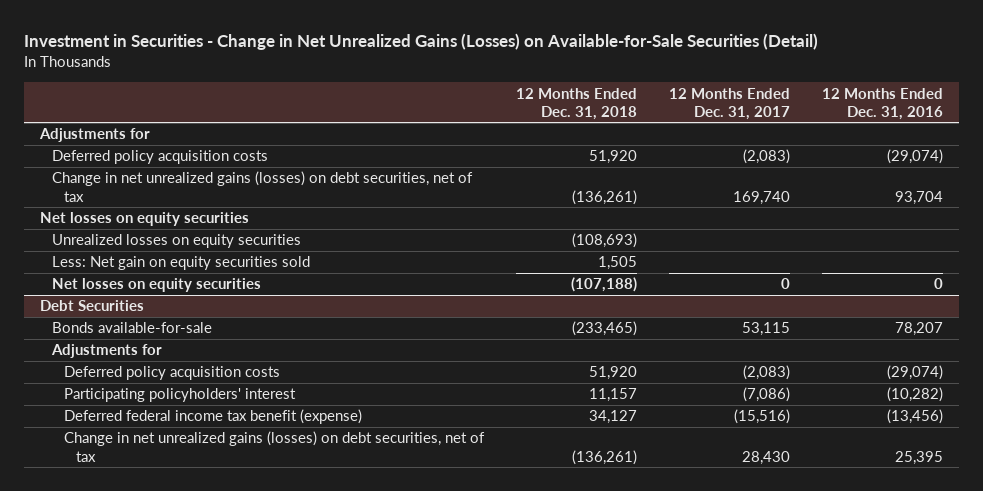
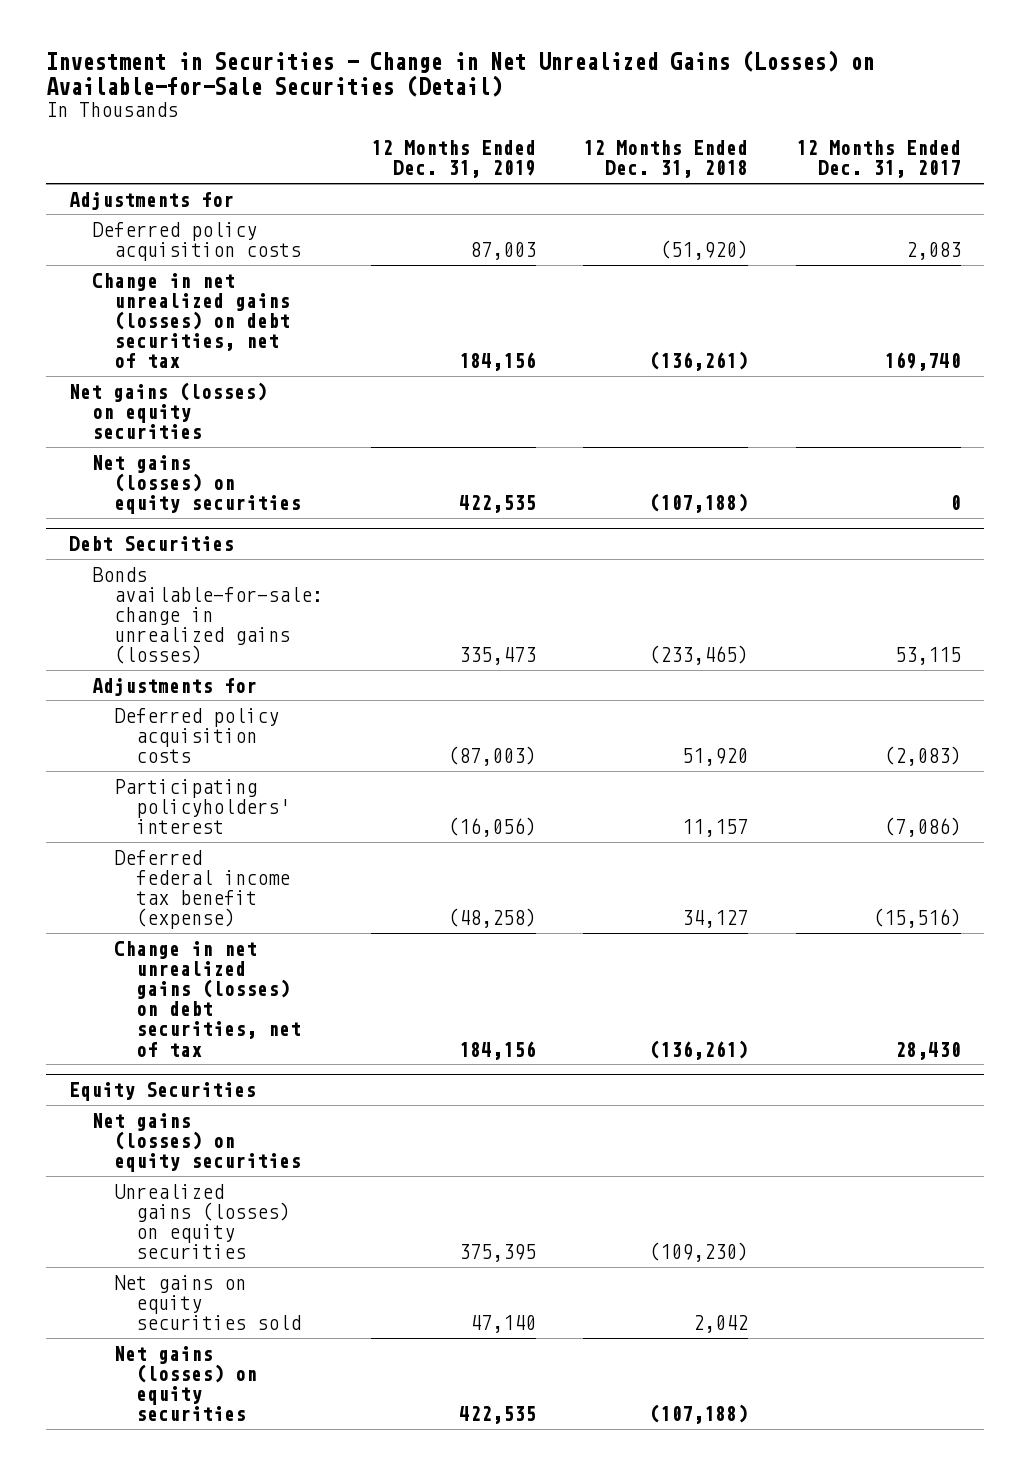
[822,87,944,120] 12 Months Ended Dec. 31, 2016 -> none
none -> [370,140,536,179] 12 Months Ended Dec. 31, 2019
[589,150,638,165] 51,920 -> [660,239,749,260] (51,920)
[743,149,791,165] (2,083) -> [905,241,961,260] 2,083
[52,234,302,249] Unrealized losses on equity securities -> none
[52,256,311,271] Less: Net gain on equity securities sold -> none
[40,212,250,227] Net losses on equity securities -> [69,381,268,439] Net gains (losses) on equity securities
[52,278,262,293] Net losses on equity securities -> [91,454,302,514] Net gains (losses) on equity securities
[52,322,213,334] Bonds available-for-sale -> [91,566,324,665] Bonds available-for-sale: change in unrealized gains (losses)
none -> [69,1081,257,1101] Equity Securities
none -> [91,1112,302,1172] Net gains (losses) on equity securities
none -> [114,1183,291,1260] Unrealized gains (losses) on equity securities
none -> [114,1274,302,1330] Net gains on equity securities sold
none -> [114,1345,258,1422] Net gains (losses) on equity securities

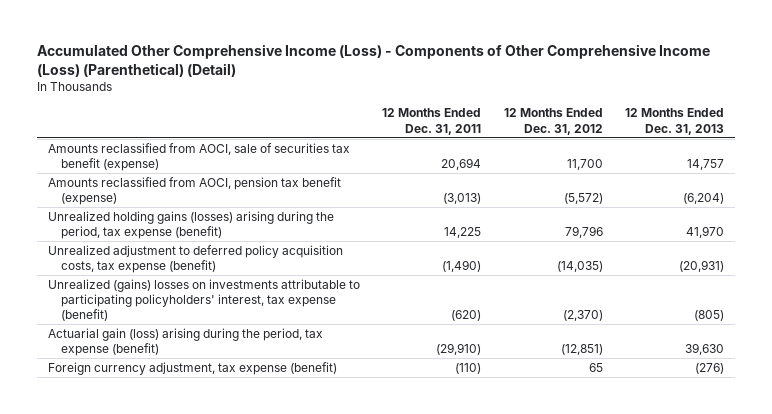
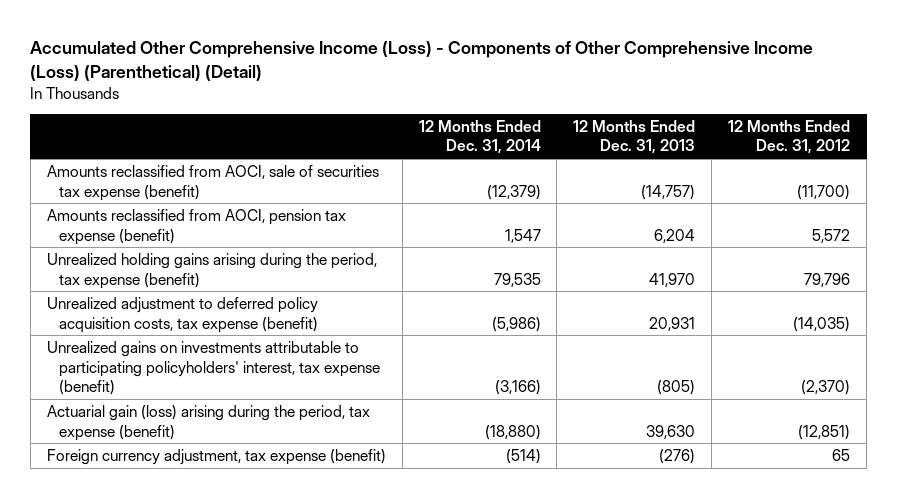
[382,108,482,135] 12 Months Ended Dec. 31, 2011 -> none
none -> [418,119,541,155] 12 Months Ended Dec. 31, 2014
[48,142,351,172] Amounts reclassified from AOCI, sale of securities tax benefit (expense) -> [46,164,379,201] Amounts reclassified from AOCI, sale of securities tax expense (benefit)
[566,159,603,171] 11,700 -> [797,184,851,200] (11,700)
[686,159,724,171] 14,757 -> [641,184,696,200] (14,757)
[48,176,342,206] Amounts reclassified from AOCI, pension tax benefit (expense) -> [46,208,346,245] Amounts reclassified from AOCI, pension tax expense (benefit)
[563,193,603,205] (5,572) -> [812,228,851,243] 5,572
[682,193,724,205] (6,204) -> [654,228,696,243] 6,204
[48,210,335,240] Unrealized holding gains (losses) arising during the period, tax expense (benefit) -> [46,252,377,289] Unrealized holding gains arising during the period, tax expense (benefit)
[678,260,724,273] (20,931) -> [649,316,696,331] 20,931
[48,278,361,322] Unrealized (gains) losses on investments attributable to participating policyholders' interest, tax expense (benefit) -> [46,340,380,396] Unrealized gains on investments attributable to participating policyholders' interest, tax expense (benefit)

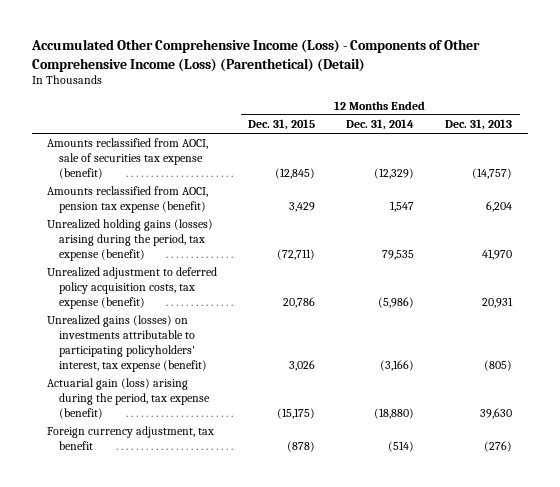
[728,119,851,155] 12 Months Ended Dec. 31, 2012 -> none
none -> [248,119,316,131] Dec. 31, 2015
[486,184,541,200] (12,379) -> [374,168,415,180] (12,329)
[46,252,377,289] Unrealized holding gains arising during the period, tax expense (benefit) -> [47,219,214,262] Unrealized holding gains (losses) arising during the period, tax expense (benefit)
[46,340,380,396] Unrealized gains on investments attributable to participating policyholders' interest, tax expense (benefit) -> [47,315,207,372] Unrealized gains (losses) on investments attributable to participating policyholders' interest, tax expense (benefit)
[46,448,386,465] Foreign currency adjustment, tax expense (benefit) -> [47,426,215,451] Foreign currency adjustment, tax benefit

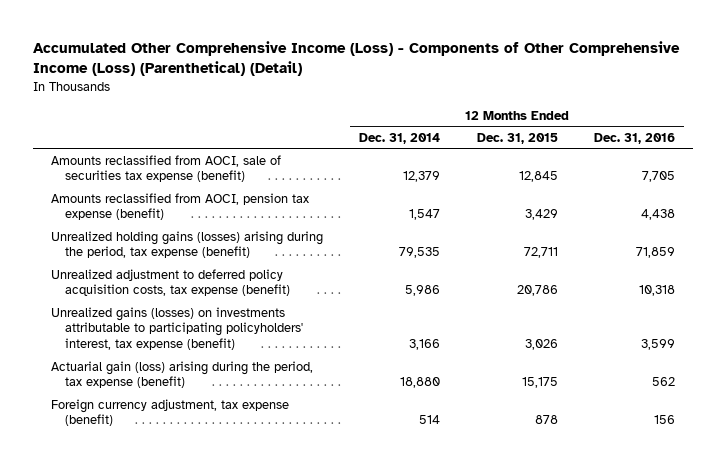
[445,119,513,131] Dec. 31, 2013 -> none
none -> [594,132,676,144] Dec. 31, 2016
[275,168,316,180] (12,845) -> [518,171,558,183] 12,845
[374,168,415,180] (12,329) -> [403,171,441,183] 12,379
[277,249,316,261] (72,711) -> [523,247,558,259] 72,711
[378,297,415,309] (5,986) -> [405,285,441,297] 5,986
[380,359,415,371] (3,166) -> [409,338,441,350] 3,166
[277,408,316,420] (15,175) -> [521,377,558,389] 15,175
[374,408,415,420] (18,880) -> [400,377,441,389] 18,880
[47,426,215,451] Foreign currency adjustment, tax benefit -> [50,398,289,427] Foreign currency adjustment, tax expense (benefit)
[287,441,316,453] (878) -> [534,415,558,425] 878
[388,441,415,453] (514) -> [419,415,441,425] 514

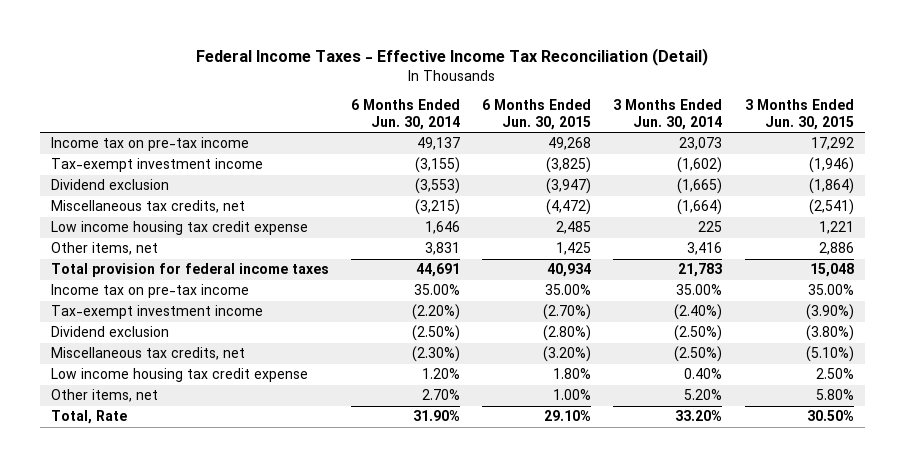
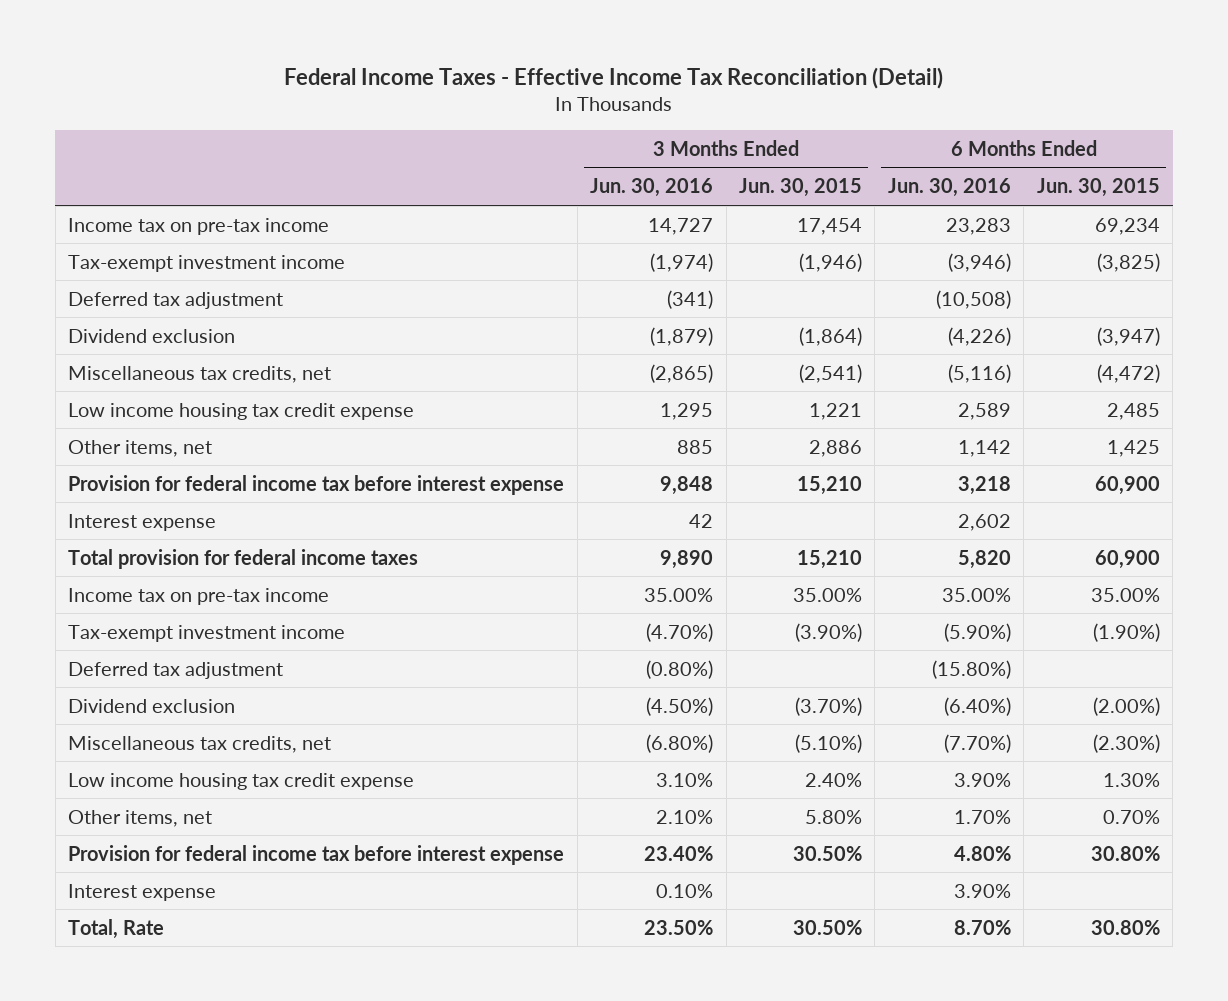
[351,99,461,130] 6 Months Ended Jun. 30, 2014 -> none
[613,99,723,130] 3 Months Ended Jun. 30, 2014 -> none
none -> [590,178,714,198] Jun. 30, 2016
none -> [887,178,1011,198] Jun. 30, 2016
[548,137,592,151] 49,268 -> [1094,217,1160,235] 69,234
[810,137,854,151] 17,292 -> [797,217,863,235] 17,454
none -> [68,291,284,309] Deferred tax adjustment
none -> [68,474,565,495] Provision for federal income tax before interest expense
none -> [68,513,217,531] Interest expense
[547,263,592,278] 40,934 -> [1094,549,1160,569] 60,900
[809,263,854,278] 15,048 -> [797,549,863,569] 15,210
[543,304,592,321] (2.70%) -> [1092,622,1160,642] (1.90%)
none -> [68,661,284,679] Deferred tax adjustment
[543,325,592,342] (2.80%) -> [1092,696,1160,716] (2.00%)
[805,325,854,342] (3.80%) -> [795,696,863,716] (3.70%)
[543,346,592,363] (3.20%) -> [1092,733,1160,753] (2.30%)
[553,368,592,380] 1.80% -> [1102,772,1160,787] 1.30%
[815,368,854,380] 2.50% -> [805,772,863,787] 2.40%
[553,389,592,401] 1.00% -> [1102,809,1160,824] 0.70%
none -> [68,844,565,865] Provision for federal income tax before interest expense
none -> [68,883,217,901] Interest expense
[544,410,592,422] 29.10% -> [1090,919,1160,935] 30.80%

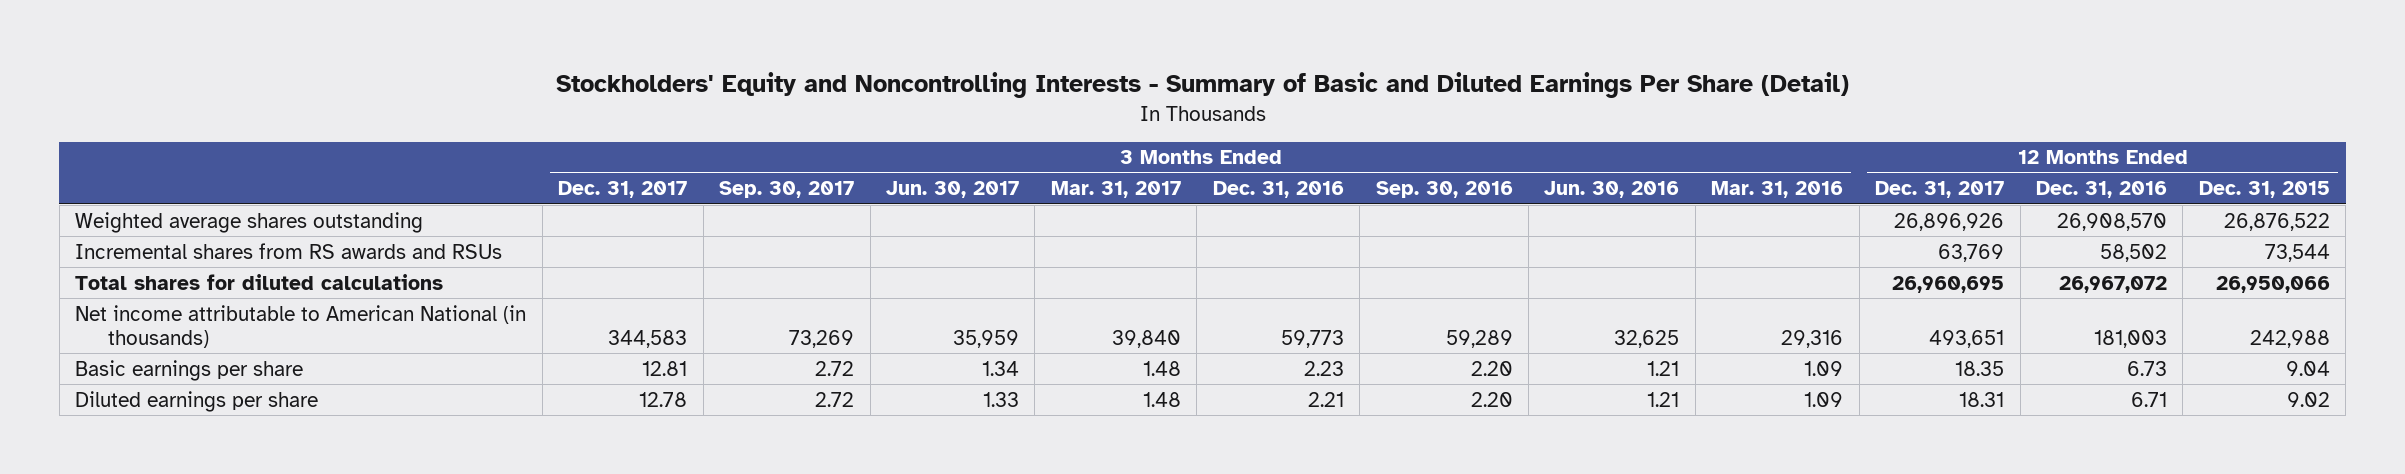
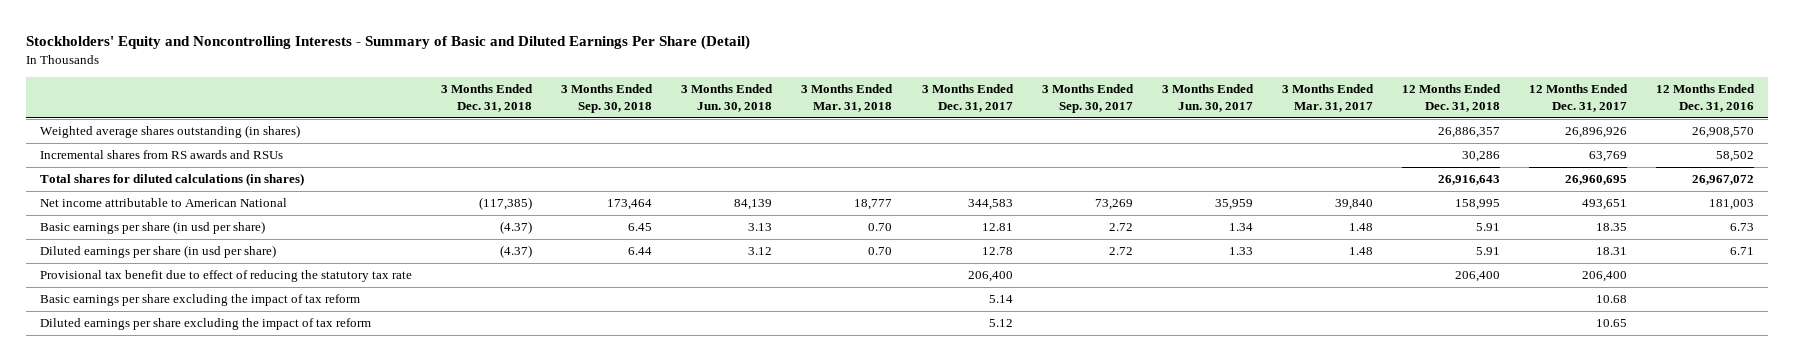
[1212,181,1344,199] Dec. 31, 2016 -> none
[1375,181,1513,199] Sep. 30, 2016 -> none
[1544,181,1680,199] Jun. 30, 2016 -> none
[1711,181,1844,199] Mar. 31, 2016 -> none
[2198,181,2330,199] Dec. 31, 2015 -> none
none -> [441,84,534,113] 3 Months Ended Dec. 31, 2018
none -> [561,84,654,114] 3 Months Ended Sep. 30, 2018
none -> [681,84,774,113] 3 Months Ended Jun. 30, 2018
none -> [801,84,894,113] 3 Months Ended Mar. 31, 2018
none -> [1401,84,1501,113] 12 Months Ended Dec. 31, 2018
[75,211,424,233] Weighted average shares outstanding -> [40,125,301,139] Weighted average shares outstanding (in shares)
[75,273,444,290] Total shares for diluted calculations -> [40,173,305,187] Total shares for diluted calculations (in shares)
[75,304,527,349] Net income attributable to American National (in thousands) -> [40,198,288,208] Net income attributable to American National
[75,359,304,381] Basic earnings per share -> [40,221,266,235] Basic earnings per share (in usd per share)
[75,390,319,412] Diluted earnings per share -> [40,245,277,259] Diluted earnings per share (in usd per share)
none -> [40,270,413,283] Provisional tax benefit due to effect of reducing the statutory tax rate
none -> [40,294,361,307] Basic earnings per share excluding the impact of tax reform
none -> [40,318,372,331] Diluted earnings per share excluding the impact of tax reform

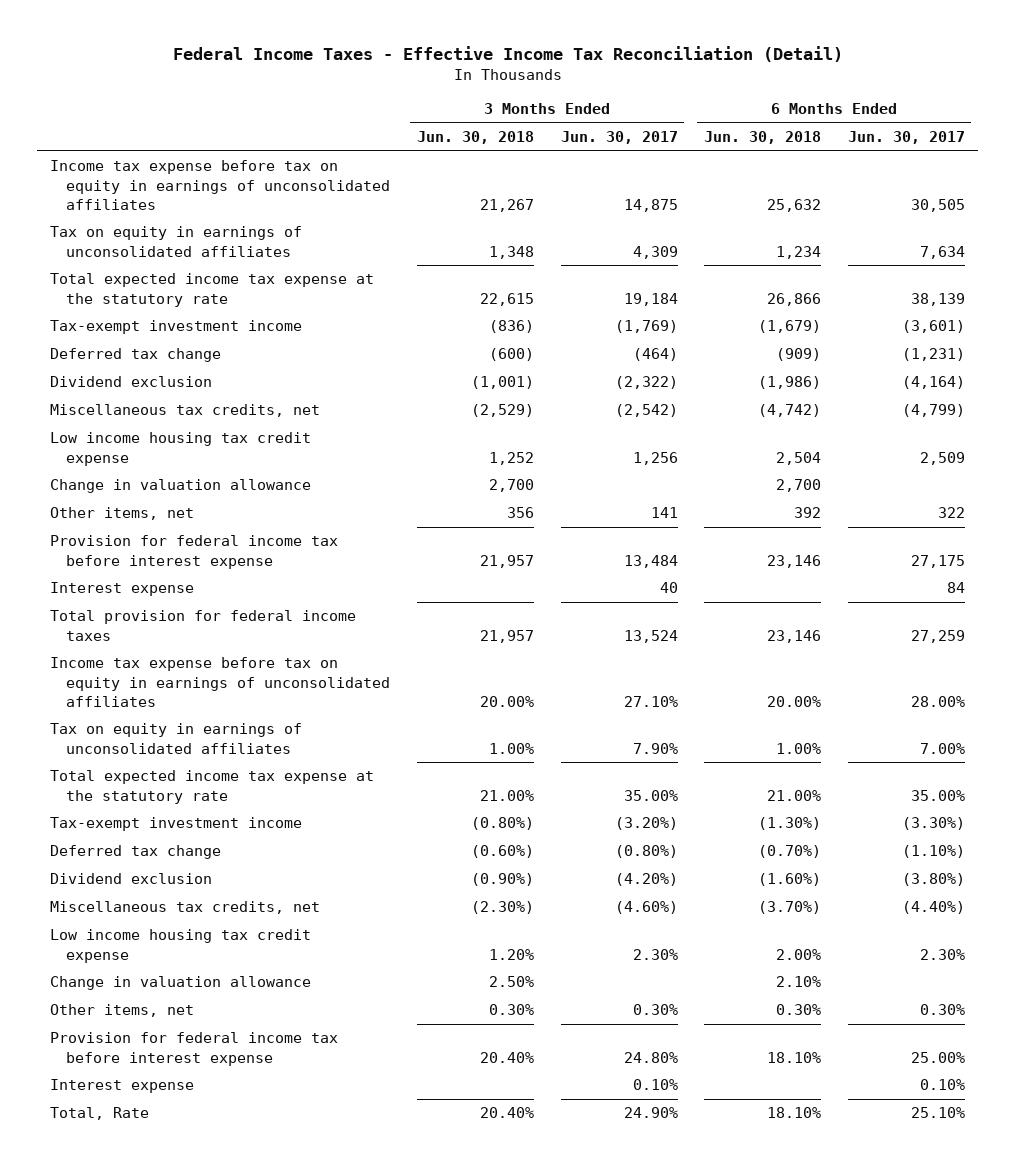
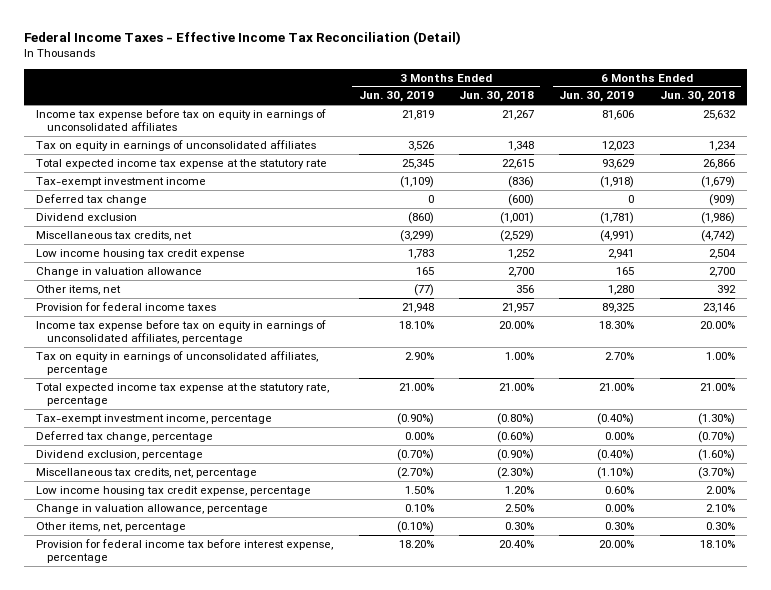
[560,131,678,145] Jun. 30, 2017 -> none
[847,131,965,145] Jun. 30, 2017 -> none
none -> [358,91,434,103] Jun. 30, 2019
none -> [559,91,635,103] Jun. 30, 2019
[50,582,195,597] Interest expense -> none
[50,610,357,641] Total provision for federal income taxes -> none
[50,1079,195,1094] Interest expense -> none
[50,1107,150,1121] Total, Rate -> none
[50,535,339,569] Provision for federal income tax before interest expense -> [36,301,217,311] Provision for federal income taxes
[50,657,391,707] Income tax expense before tax on equity in earnings of unconsolidated affiliates -> [36,319,327,345] Income tax expense before tax on equity in earnings of unconsolidated affiliates, percentage
[50,723,303,754] Tax on equity in earnings of unconsolidated affiliates -> [36,350,319,376] Tax on equity in earnings of unconsolidated affiliates, percentage
[50,770,375,804] Total expected income tax expense at the statutory rate -> [36,382,330,407] Total expected income tax expense at the statutory rate, percentage
[50,817,303,832] Tax-exempt investment income -> [36,413,273,424] Tax-exempt investment income, percentage
[50,845,222,860] Deferred tax change -> [36,430,214,442] Deferred tax change, percentage
[50,873,213,885] Dividend exclusion -> [36,449,204,460] Dividend exclusion, percentage
[50,901,321,915] Miscellaneous tax credits, net -> [36,467,258,478] Miscellaneous tax credits, net, percentage
[50,929,312,963] Low income housing tax credit expense -> [36,485,312,496] Low income housing tax credit expense, percentage
[50,976,312,991] Change in valuation allowance -> [36,503,269,514] Change in valuation allowance, percentage
[50,1004,195,1018] Other items, net -> [36,521,187,532] Other items, net, percentage
[50,1032,339,1066] Provision for federal income tax before interest expense -> [36,538,334,564] Provision for federal income tax before interest expense, percentage

